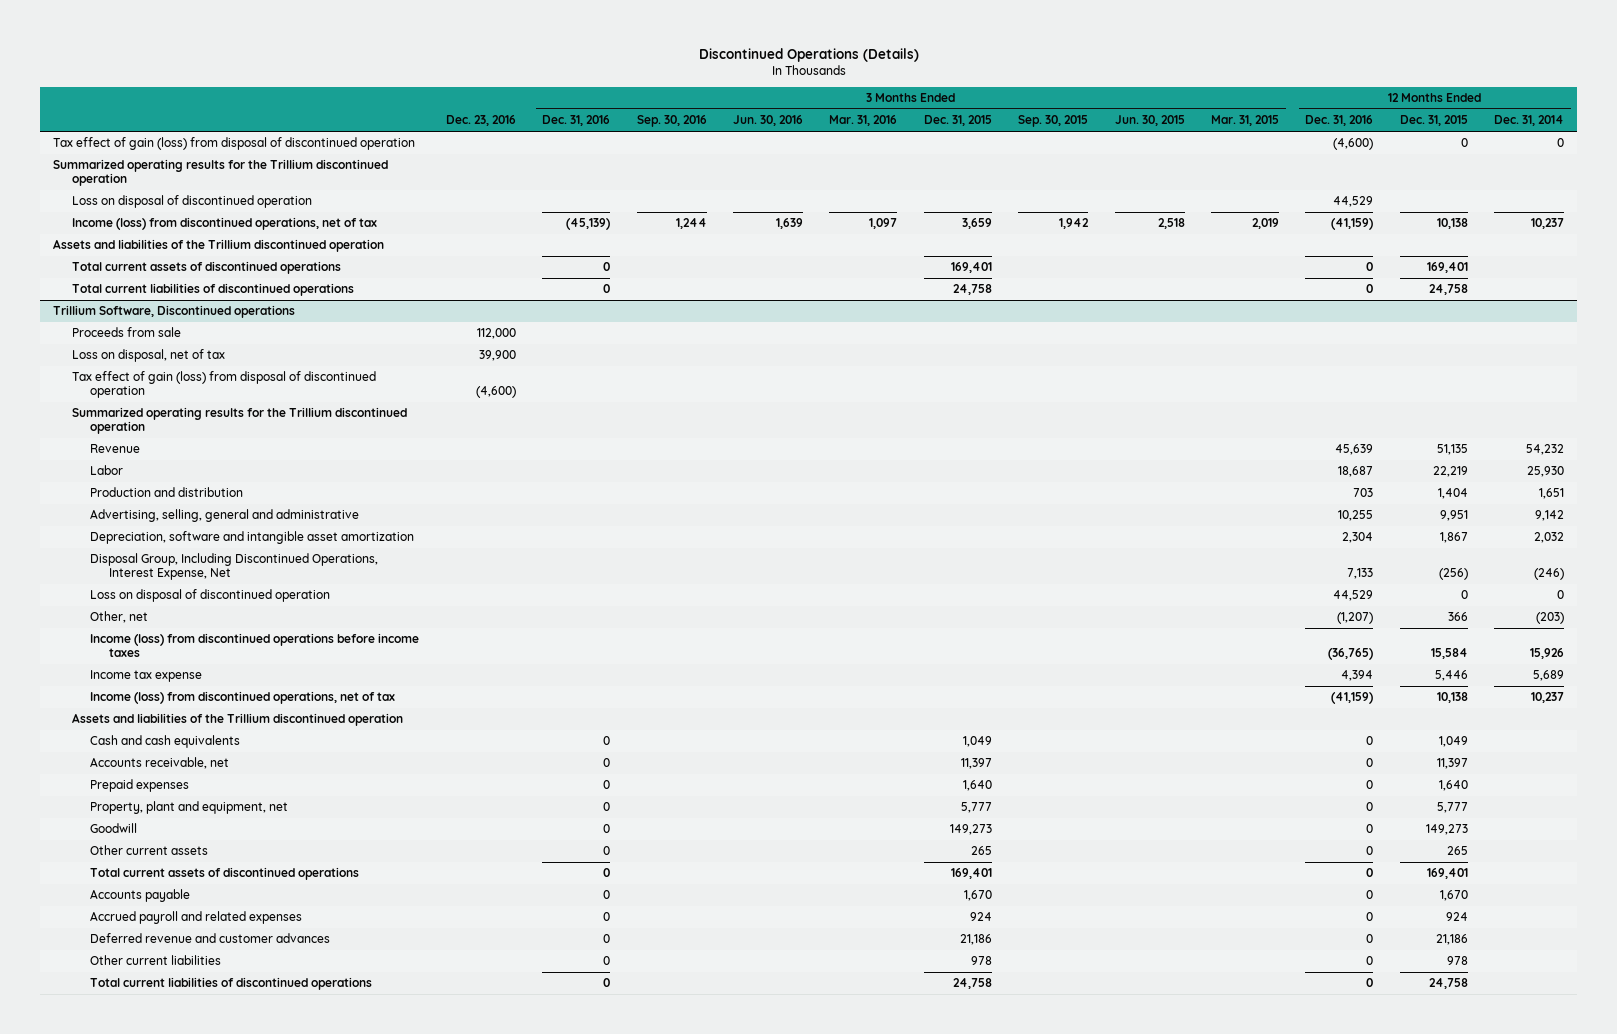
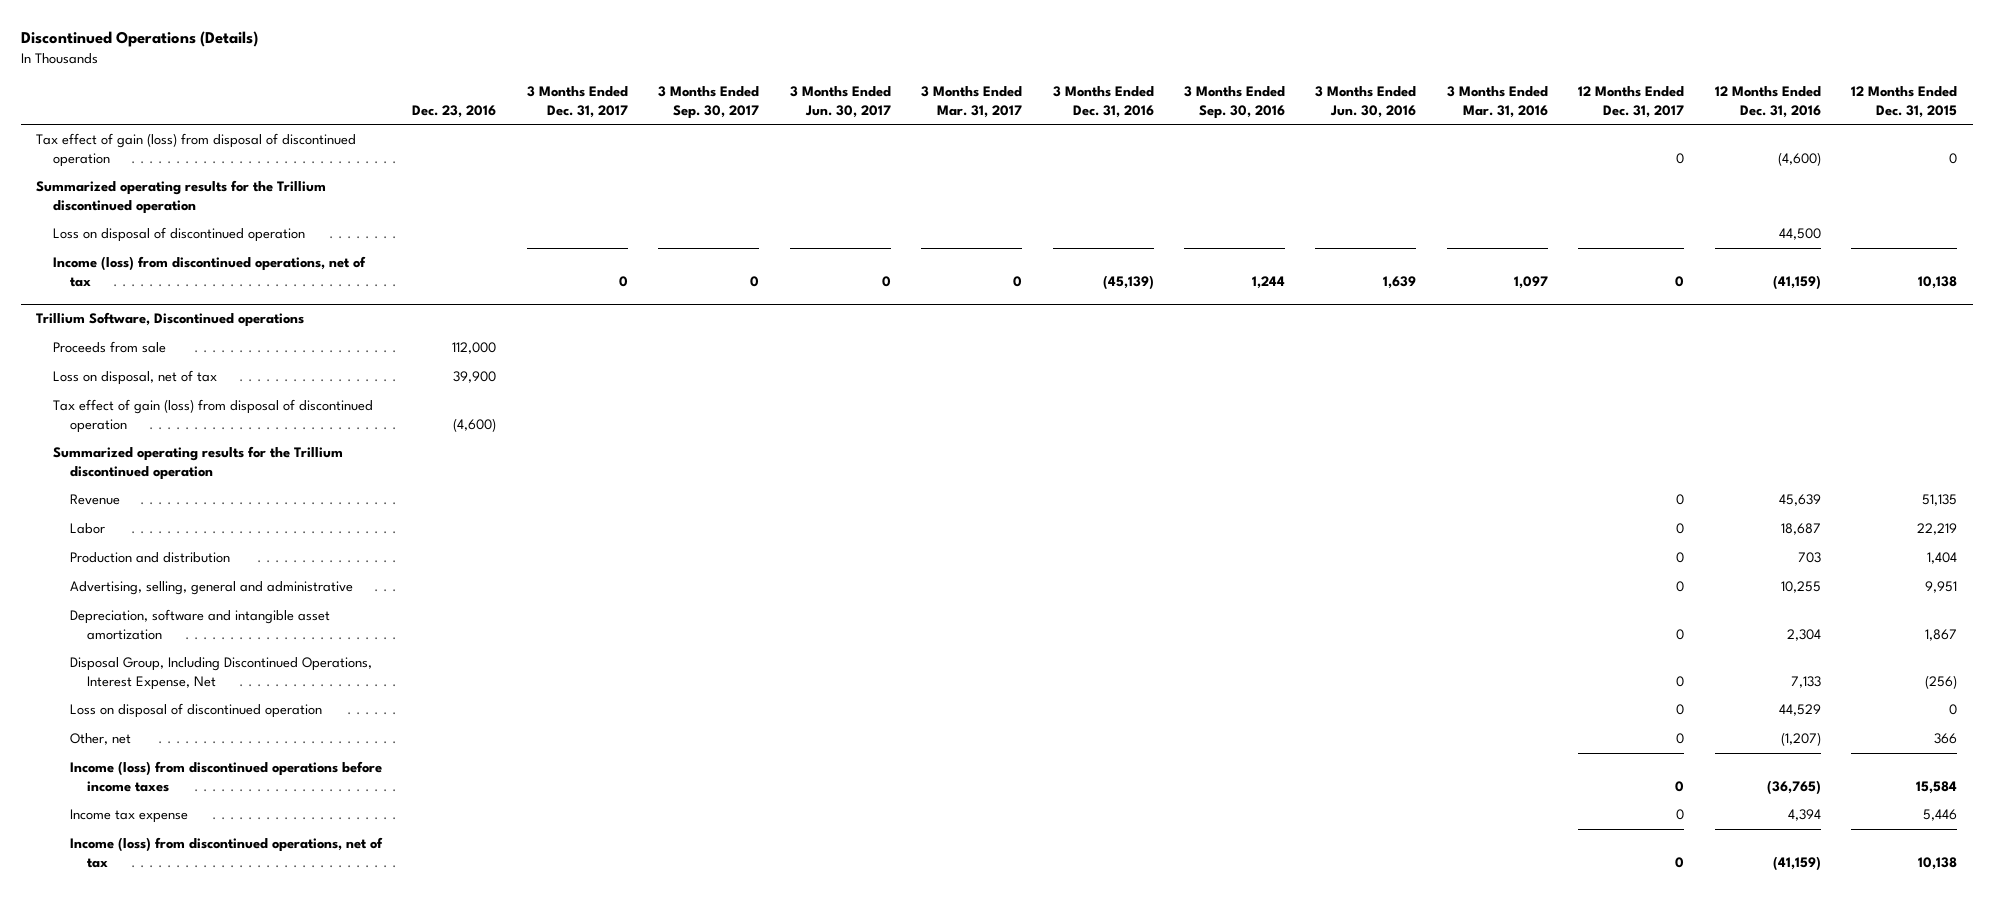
[923,115,992,127] Dec. 31, 2015 -> none
[1018,115,1089,128] Sep. 30, 2015 -> none
[1114,115,1185,127] Jun. 30, 2015 -> none
[1210,115,1279,127] Mar. 31, 2015 -> none
[1494,115,1565,127] Dec. 31, 2014 -> none
none -> [526,86,628,118] 3 Months Ended Dec. 31, 2017
none -> [658,86,760,119] 3 Months Ended Sep. 30, 2017
none -> [789,86,891,118] 3 Months Ended Jun. 30, 2017
none -> [921,86,1023,118] 3 Months Ended Mar. 31, 2017
none -> [1578,86,1685,118] 12 Months Ended Dec. 31, 2017
[1333,196,1374,208] 44,529 -> [1778,228,1821,241] 44,500
[53,239,385,253] Assets and liabilities of the Trillium discontinued operation -> none
[71,261,341,275] Total current assets of discontinued operations -> none
[71,283,354,297] Total current liabilities of discontinued operations -> none
[71,713,403,727] Assets and liabilities of the Trillium discontinued operation -> none
[90,735,241,749] Cash and cash equivalents -> none
[90,757,230,770] Accounts receivable, net -> none
[90,779,190,793] Prepaid expenses -> none
[90,801,289,815] Property, plant and equipment, net -> none
[90,823,138,834] Goodwill -> none
[90,845,209,856] Other current assets -> none
[90,867,360,881] Total current assets of discontinued operations -> none
[90,889,191,903] Accounts payable -> none
[90,911,303,925] Accrued payroll and related expenses -> none
[90,933,331,944] Deferred revenue and customer advances -> none
[90,955,222,966] Other current liabilities -> none
[90,977,373,991] Total current liabilities of discontinued operations -> none

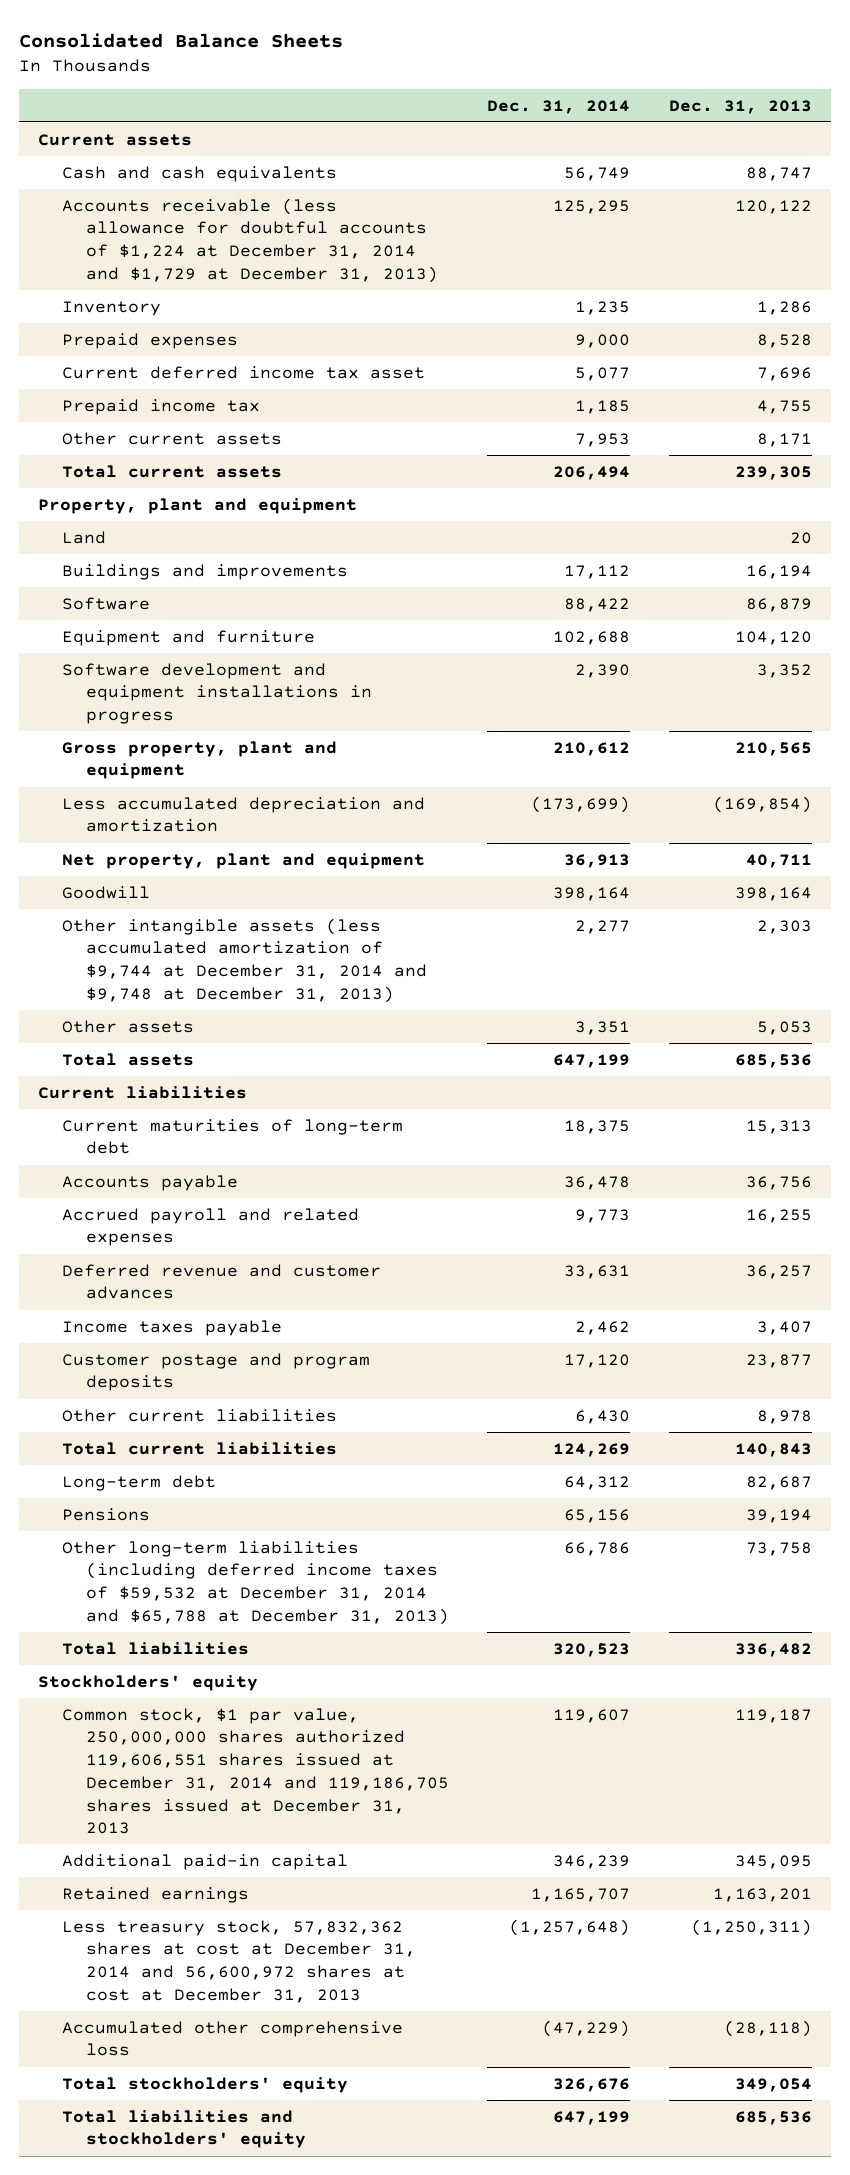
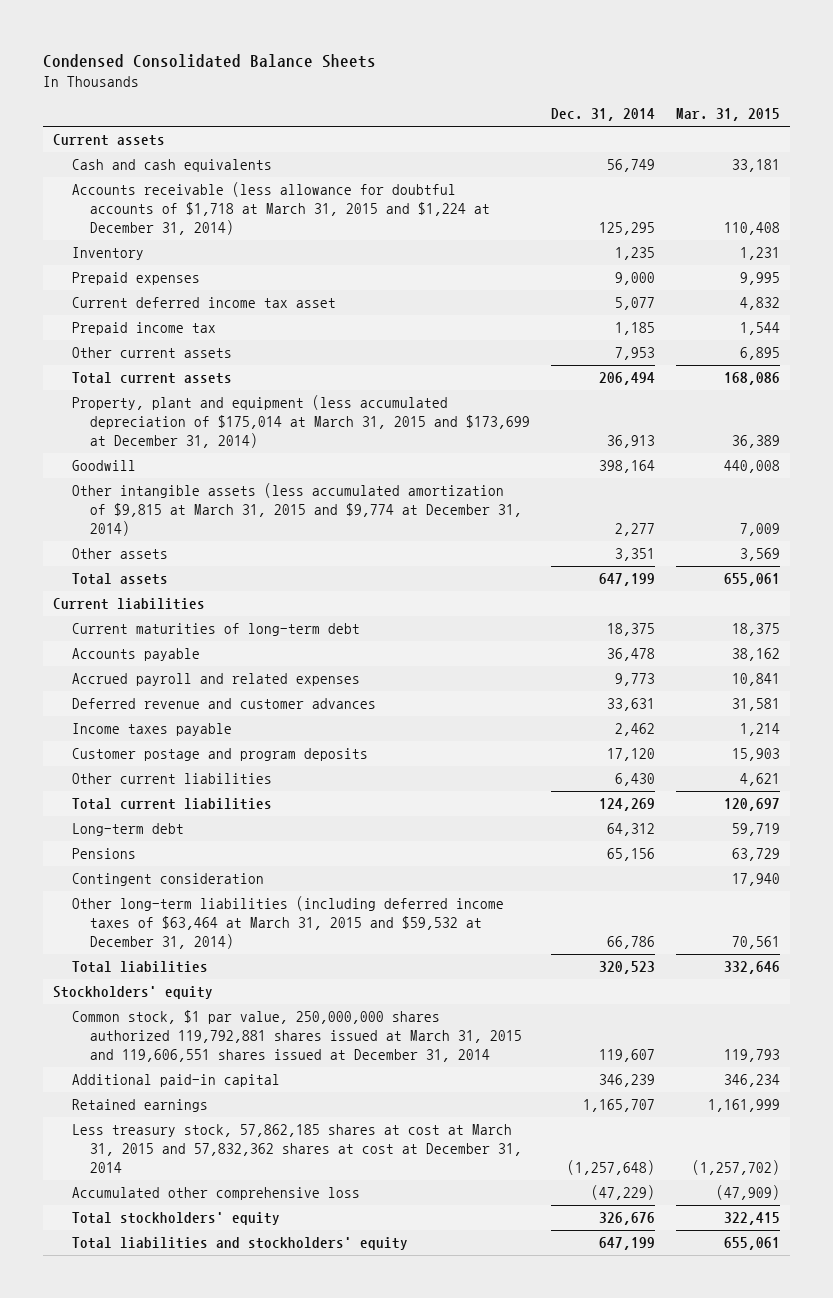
[19,32,344,48] Consolidated Balance Sheets -> [43,53,377,68] Condensed Consolidated Balance Sheets
[668,99,812,114] Dec. 31, 2013 -> none
none -> [675,108,780,122] Mar. 31, 2015
[62,197,439,283] Accounts receivable (less allowance for doubtful accounts of $1,224 at December 31, 2014 and $1,729 at December 31, 2013) -> [71,182,491,235] Accounts receivable (less allowance for doubtful accounts of $1,718 at March 31, 2015 and $1,224 at December 31, 2014)
[38,497,358,514] Property, plant and equipment -> none
[62,530,107,544] Land -> none
[62,563,349,580] Buildings and improvements -> none
[62,596,151,610] Software -> none
[62,629,316,646] Equipment and furniture -> none
[62,662,373,725] Software development and equipment installations in progress -> none
[62,740,338,780] Gross property, plant and equipment -> none
[62,796,426,833] Less accumulated depreciation and amortization -> none
[62,852,426,869] Net property, plant and equipment -> [71,395,531,448] Property, plant and equipment (less accumulated depreciation of $175,014 at March 31, 2015 and $173,699 at December 31, 2014)
[62,917,428,1003] Other intangible assets (less accumulated amortization of $9,744 at December 31, 2014 and $9,748 at December 31, 2013) -> [71,483,523,536] Other intangible assets (less accumulated amortization of $9,815 at March 31, 2015 and $9,774 at December 31, 2014)
none -> [71,873,264,887] Contingent consideration
[62,1540,450,1625] Other long-term liabilities (including deferred income taxes of $59,532 at December 31, 2014 and $65,788 at December 31, 2013) -> [71,896,504,949] Other long-term liabilities (including deferred income taxes of $63,464 at March 31, 2015 and $59,532 at December 31, 2014)
[62,1707,450,1835] Common stock, $1 par value, 250,000,000 shares authorized 119,606,551 shares issued at December 31, 2014 and 119,186,705 shares issued at December 31, 2013 -> [71,1010,523,1062] Common stock, $1 par value, 250,000,000 shares authorized 119,792,881 shares issued at March 31, 2015 and 119,606,551 shares issued at December 31, 2014
[62,1919,417,2003] Less treasury stock, 57,832,362 shares at cost at December 31, 2014 and 56,600,972 shares at cost at December 31, 2013 -> [71,1124,523,1173] Less treasury stock, 57,862,185 shares at cost at March 31, 2015 and 57,832,362 shares at cost at December 31, 2014

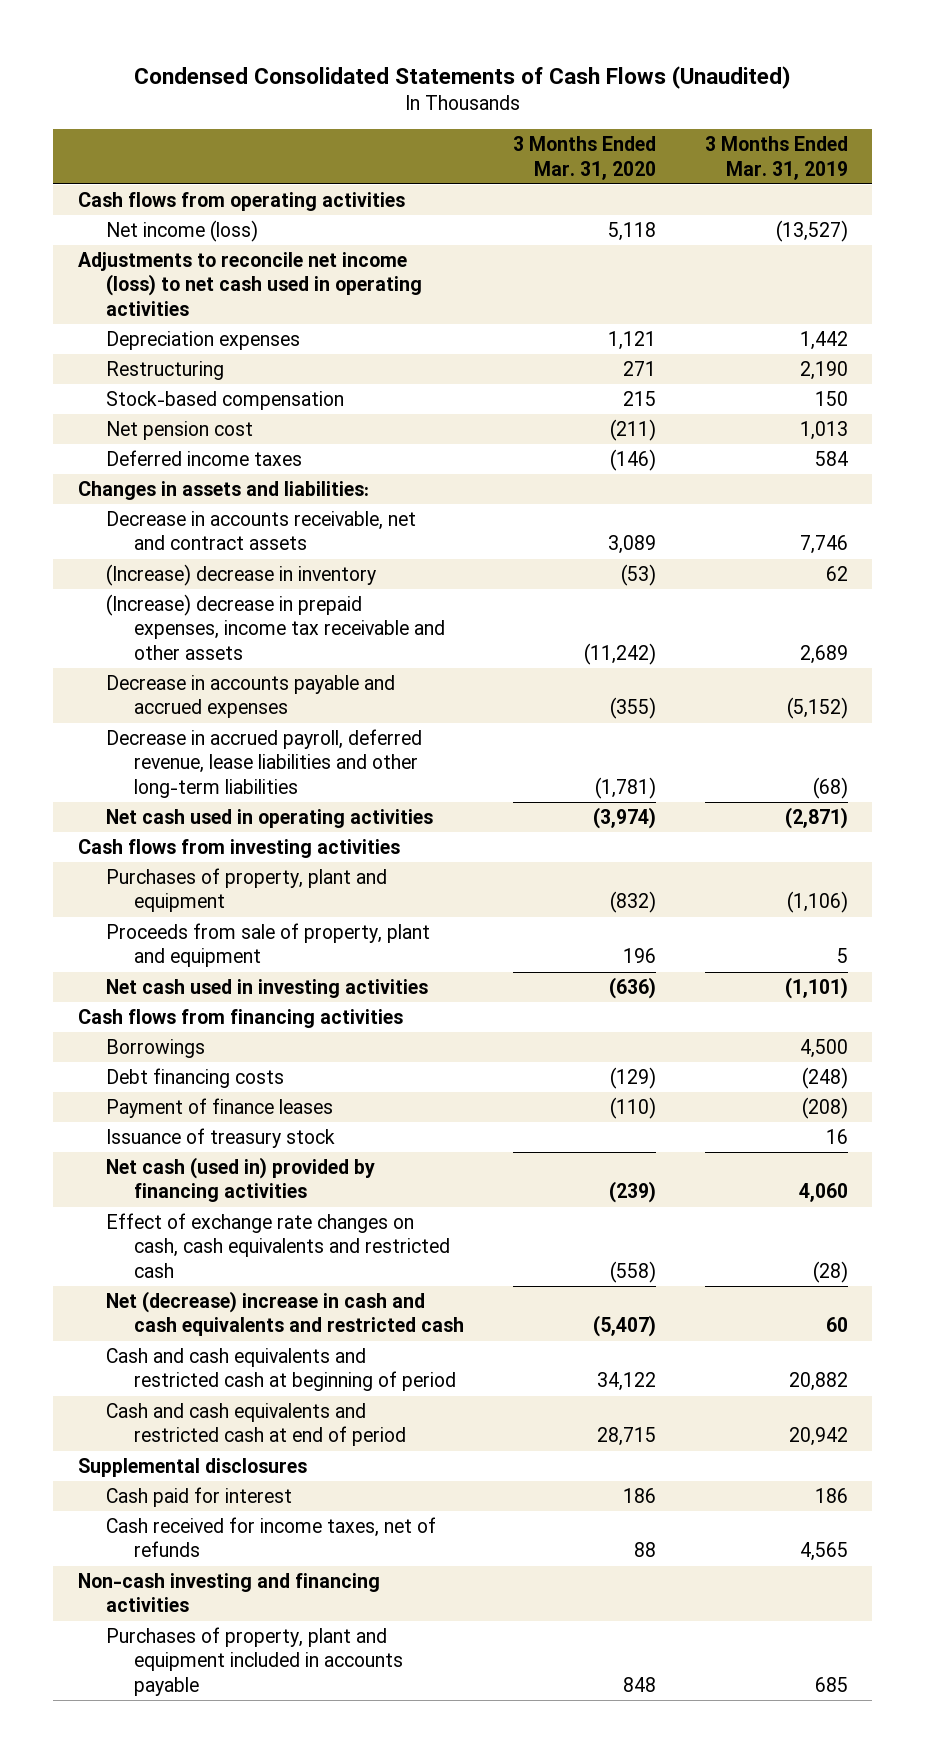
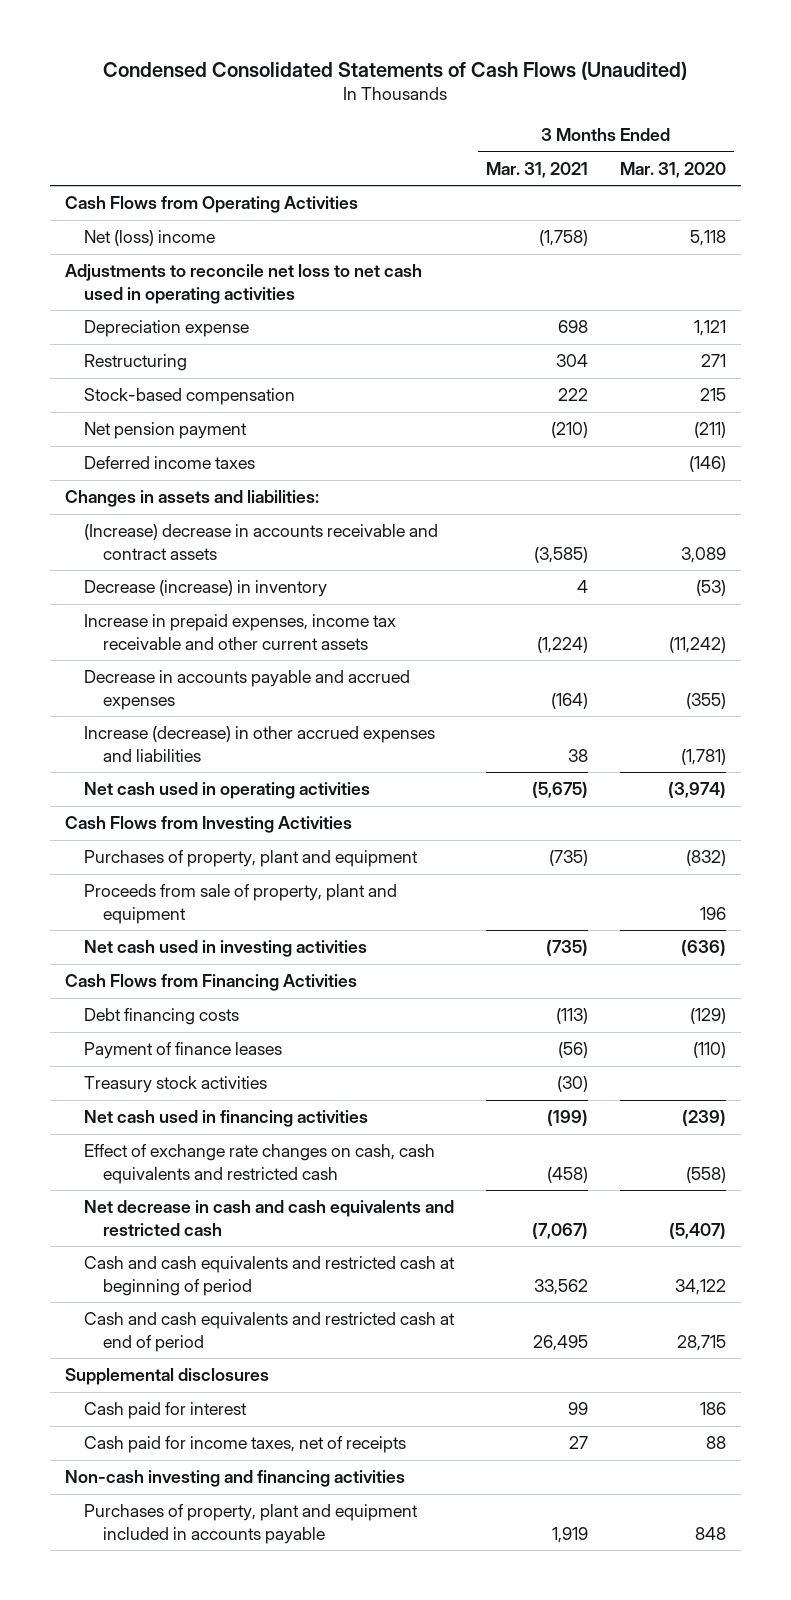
[704,136,848,180] 3 Months Ended Mar. 31, 2019 -> none
none -> [485,161,588,178] Mar. 31, 2021
[77,192,405,212] Cash flows from operating activities -> [65,196,359,214] Cash Flows from Operating Activities
[105,220,258,243] Net income (loss) -> [84,230,216,247] Net (loss) income
[77,252,422,316] Adjustments to reconcile net income (loss) to net cash used in operating activities -> [65,264,423,304] Adjustments to reconcile net loss to net cash used in operating activities
[105,331,300,351] Depreciation expenses -> [84,320,250,338] Depreciation expense
[105,421,253,441] Net pension cost -> [84,422,248,440] Net pension payment
[105,511,416,551] Decrease in accounts receivable, net and contract assets -> [84,524,439,560] (Increase) decrease in accounts receivable and contract assets
[105,564,376,587] (Increase) decrease in inventory -> [84,580,328,598] Decrease (increase) in inventory
[105,594,445,660] (Increase) decrease in prepaid expenses, income tax receivable and other assets -> [84,614,397,650] Increase in prepaid expenses, income tax receivable and other current assets
[105,729,422,798] Decrease in accrued payroll, deferred revenue, lease liabilities and other long-term liabilities -> [84,726,436,762] Increase (decrease) in other accrued expenses and liabilities
[77,839,400,859] Cash flows from investing activities -> [65,816,353,834] Cash Flows from Investing Activities
[105,1039,205,1059] Borrowings -> none
[77,1009,403,1029] Cash flows from financing activities -> [65,974,358,992] Cash Flows from Financing Activities
[105,1128,335,1149] Issuance of treasury stock -> none
none -> [84,1076,268,1094] Treasury stock activities
[105,1157,375,1203] Net cash (used in) provided by financing activities -> [84,1110,369,1128] Net cash used in financing activities
[105,1291,464,1337] Net (decrease) increase in cash and cash equivalents and restricted cash -> [84,1200,455,1236] Net decrease in cash and cash equivalents and restricted cash
[105,1517,436,1558] Cash received for income taxes, net of refunds -> [84,1436,407,1454] Cash paid for income taxes, net of receipts

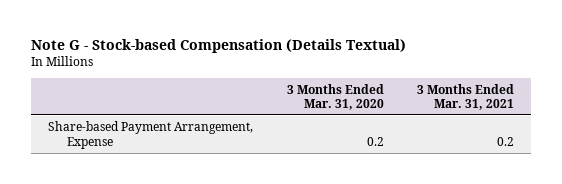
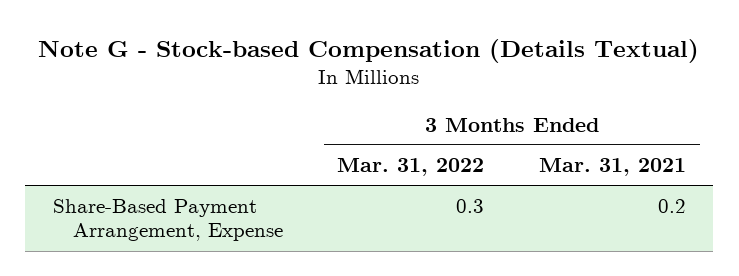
[286,83,384,111] 3 Months Ended Mar. 31, 2020 -> none
none -> [337,158,485,177] Mar. 31, 2022
[47,121,253,150] Share-based Payment Arrangement, Expense -> [52,199,283,242] Share-Based Payment Arrangement, Expense

